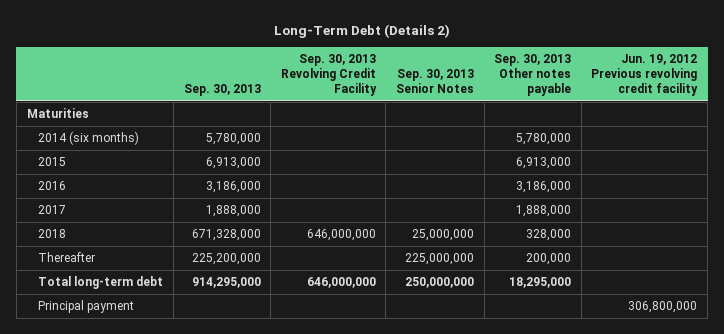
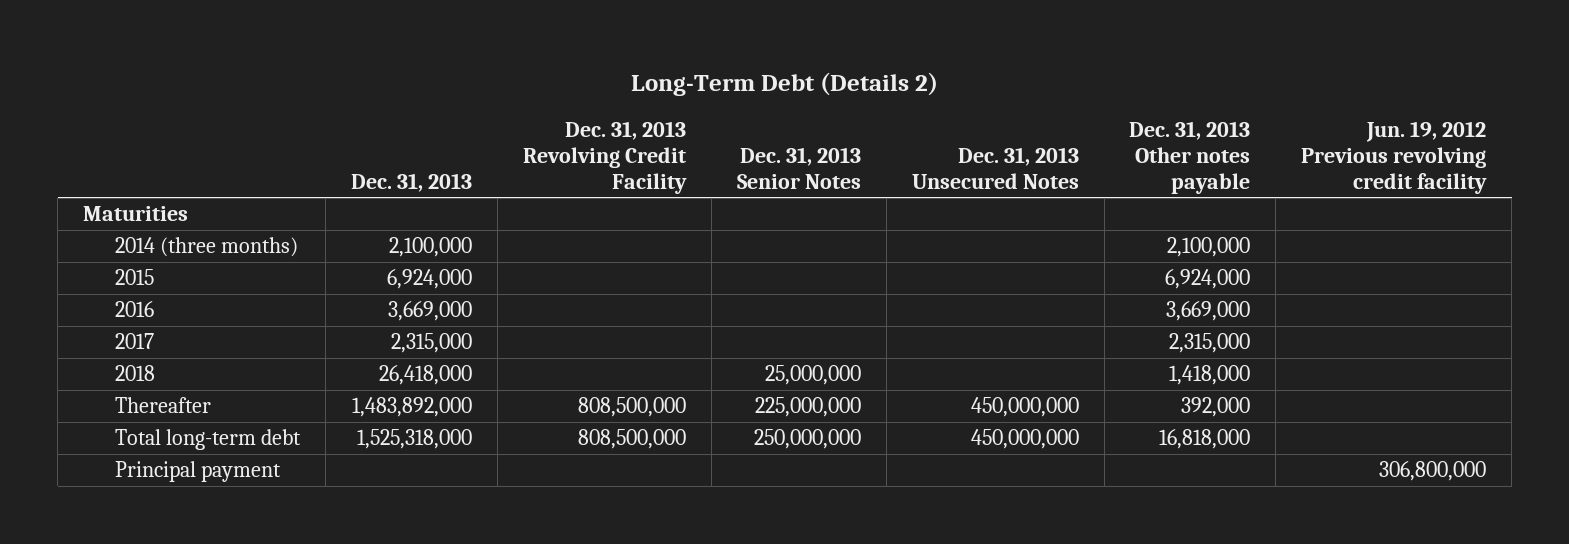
[183,84,261,97] Sep. 30, 2013 -> none
[280,53,377,97] Sep. 30, 2013 Revolving Credit Facility -> none
[396,68,475,94] Sep. 30, 2013 Senior Notes -> none
[494,53,572,97] Sep. 30, 2013 Other notes payable -> none
none -> [351,172,473,192] Dec. 31, 2013
none -> [522,120,687,194] Dec. 31, 2013 Revolving Credit Facility
none -> [736,146,861,189] Dec. 31, 2013 Senior Notes
none -> [911,146,1079,189] Dec. 31, 2013 Unsecured Notes
none -> [1129,120,1251,194] Dec. 31, 2013 Other notes payable
[38,130,140,145] 2014 (six months) -> [115,237,299,258] 2014 (three months)

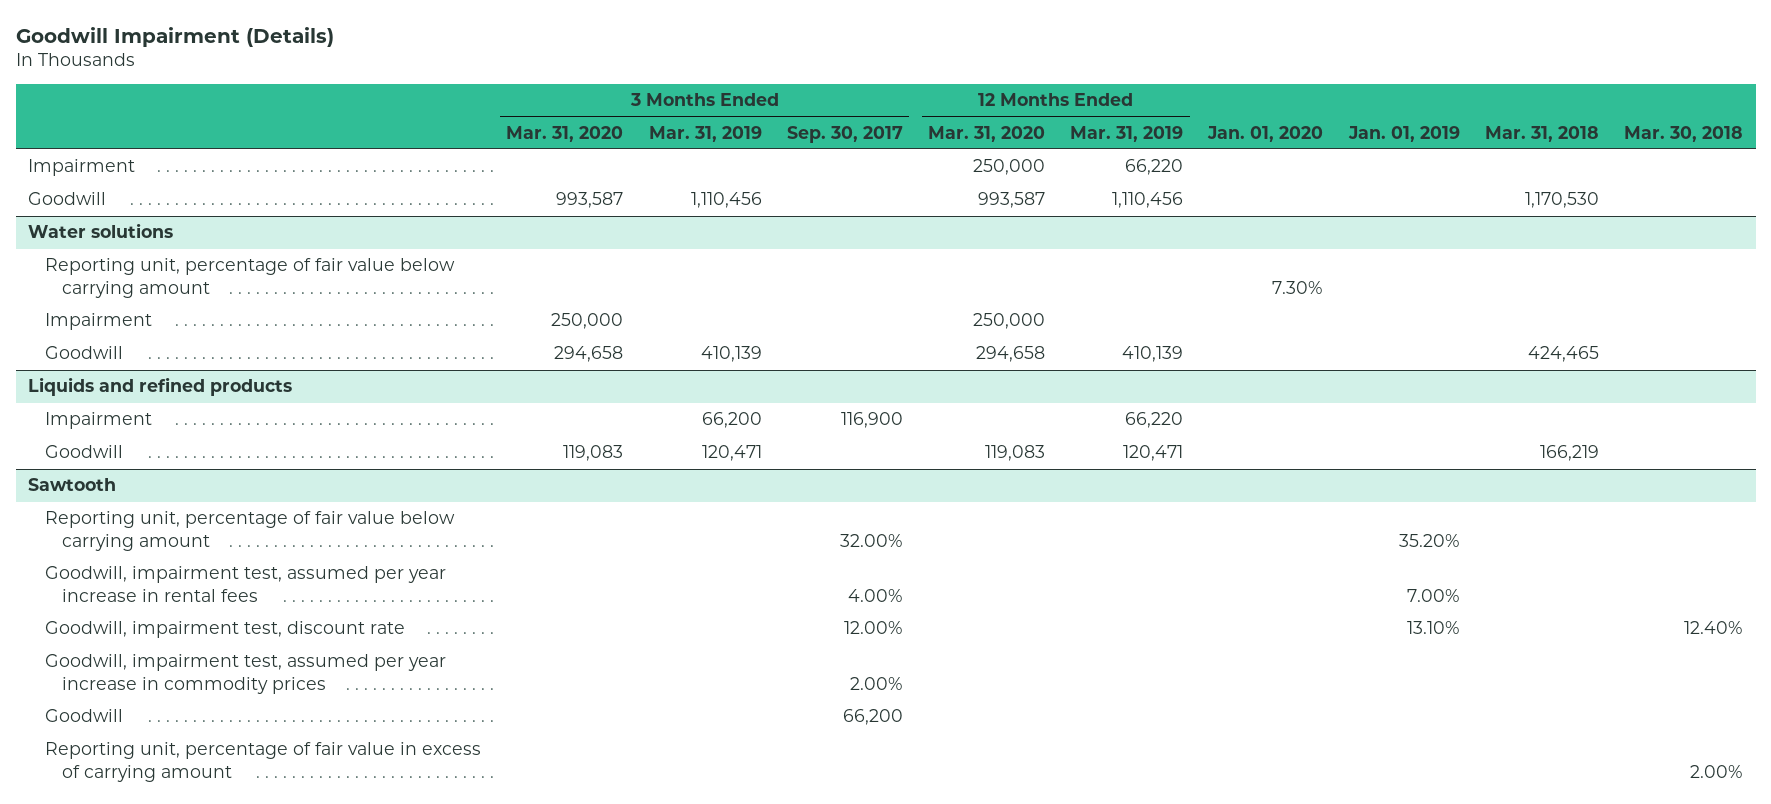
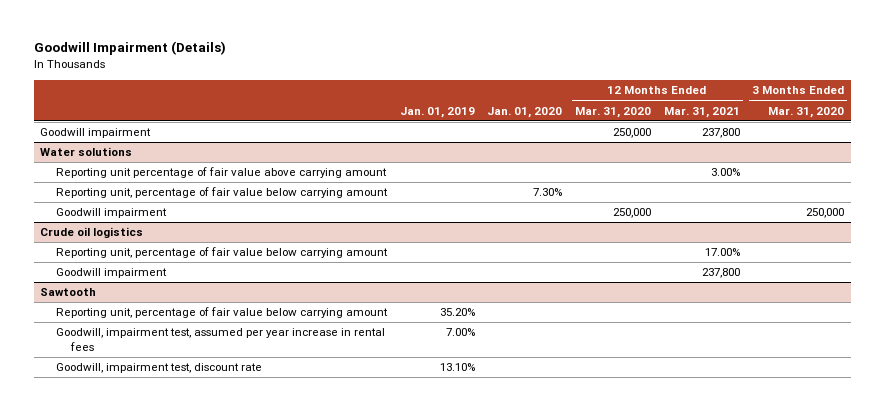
[648,125,762,142] Mar. 31, 2019 -> none
[786,125,903,143] Sep. 30, 2017 -> none
[1070,125,1184,142] Mar. 31, 2019 -> none
[1484,125,1599,142] Mar. 31, 2018 -> none
[1624,125,1744,142] Mar. 30, 2018 -> none
none -> [663,106,740,118] Mar. 31, 2021
[28,192,107,206] Goodwill -> none
[28,159,136,177] Impairment -> [40,128,152,139] Goodwill impairment
none -> [55,167,387,179] Reporting unit percentage of fair value above carrying amount
[45,346,124,360] Goodwill -> none
[28,377,293,397] Liquids and refined products -> none
[45,412,153,430] Impairment -> none
[45,445,124,459] Goodwill -> none
[45,313,153,331] Impairment -> [55,208,167,219] Goodwill impairment
none -> [40,227,144,239] Crude oil logistics
none -> [55,247,388,259] Reporting unit, percentage of fair value below carrying amount
none -> [55,268,167,279] Goodwill impairment
[45,654,447,694] Goodwill, impairment test, assumed per year increase in commodity prices -> none
[45,709,124,723] Goodwill -> none
[45,742,482,782] Reporting unit, percentage of fair value in excess of carrying amount -> none

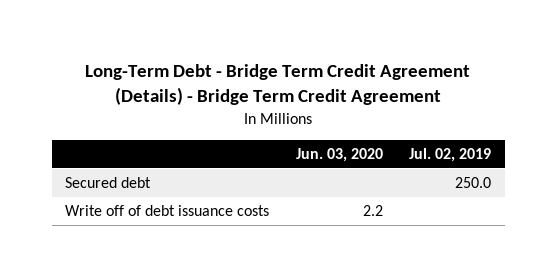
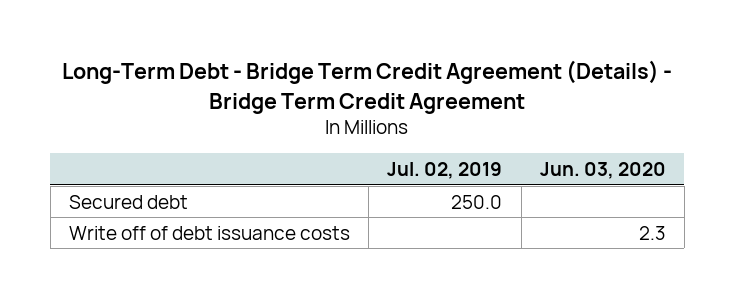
[362,205,383,217] 2.2 -> [638,225,666,240] 2.3

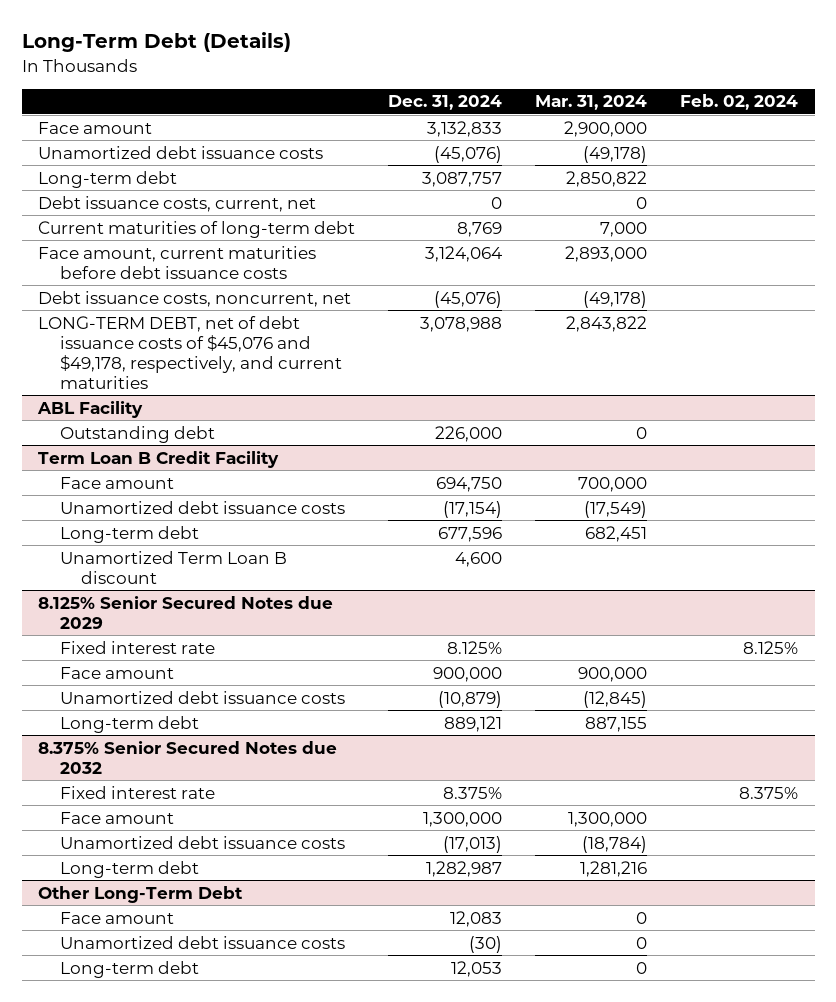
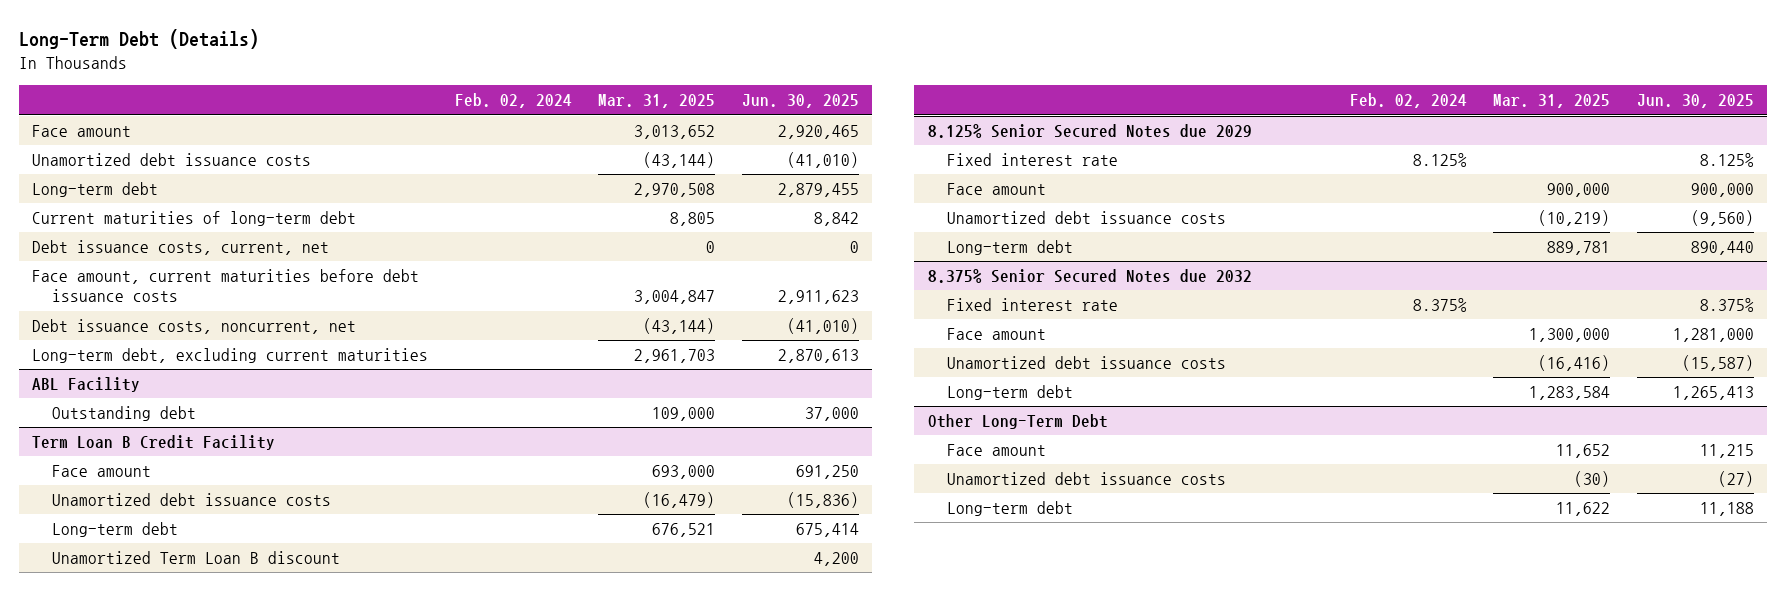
[388,95,503,111] Dec. 31, 2024 -> none
[535,95,648,111] Mar. 31, 2024 -> none
none -> [598,94,716,109] Mar. 31, 2025
none -> [741,94,859,109] Jun. 30, 2025
[38,195,317,212] Debt issuance costs, current, net -> [32,240,330,256] Debt issuance costs, current, net
[38,315,342,389] LONG-TERM DEBT, net of debt issuance costs of $45,076 and $49,178, respectively, and current maturities -> [32,348,429,364] Long-term debt, excluding current maturities

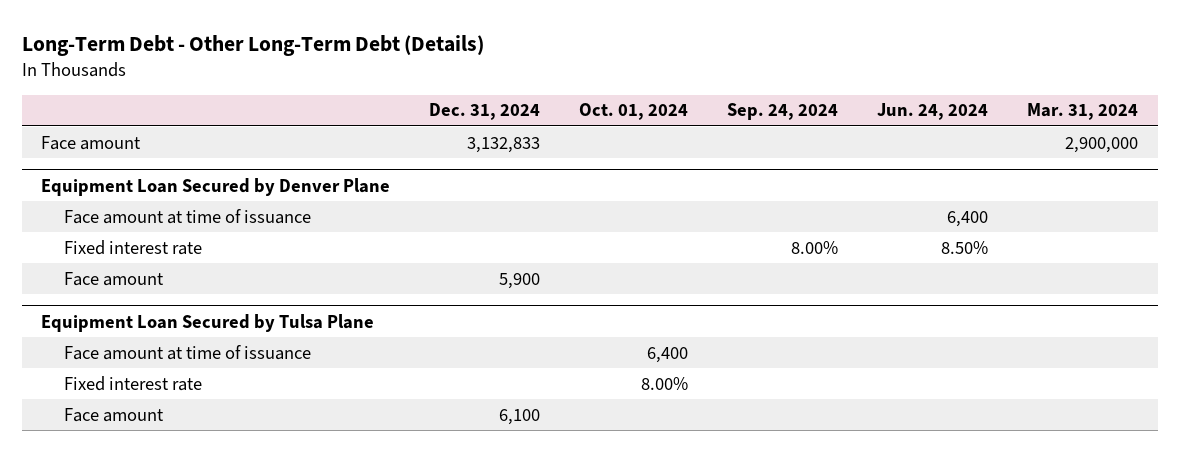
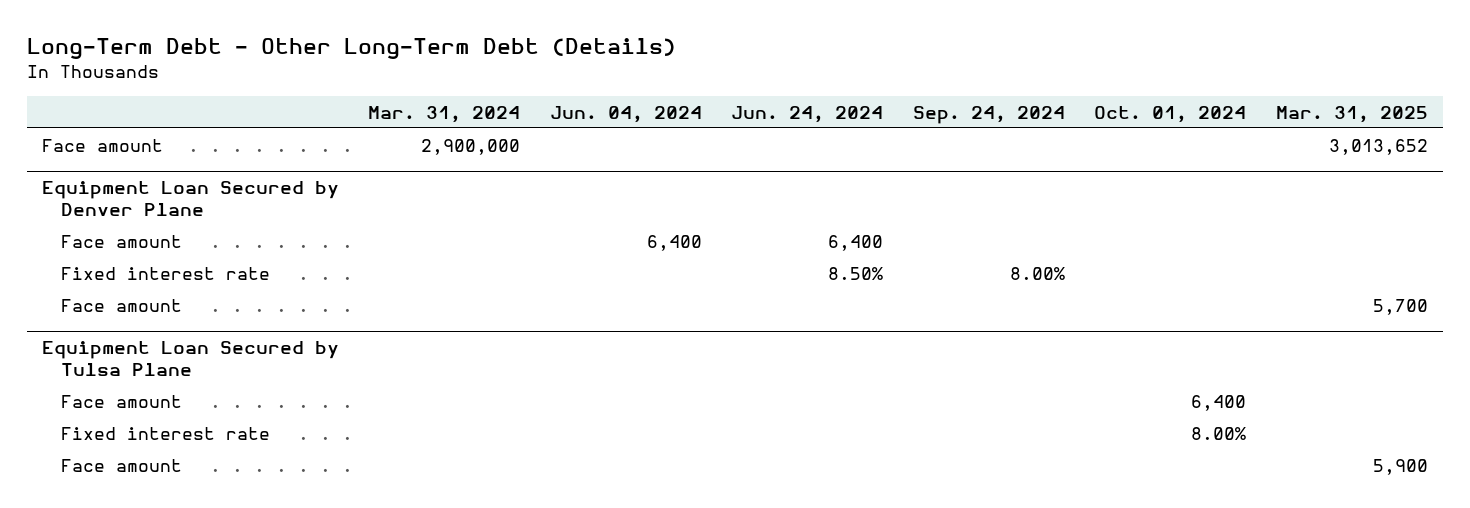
[429,103,541,121] Dec. 31, 2024 -> none
none -> [549,105,702,123] Jun. 04, 2024
none -> [1275,105,1428,123] Mar. 31, 2025
[64,208,312,224] Face amount at time of issuance -> [60,234,182,248] Face amount
[64,344,312,360] Face amount at time of issuance -> [60,394,182,408] Face amount

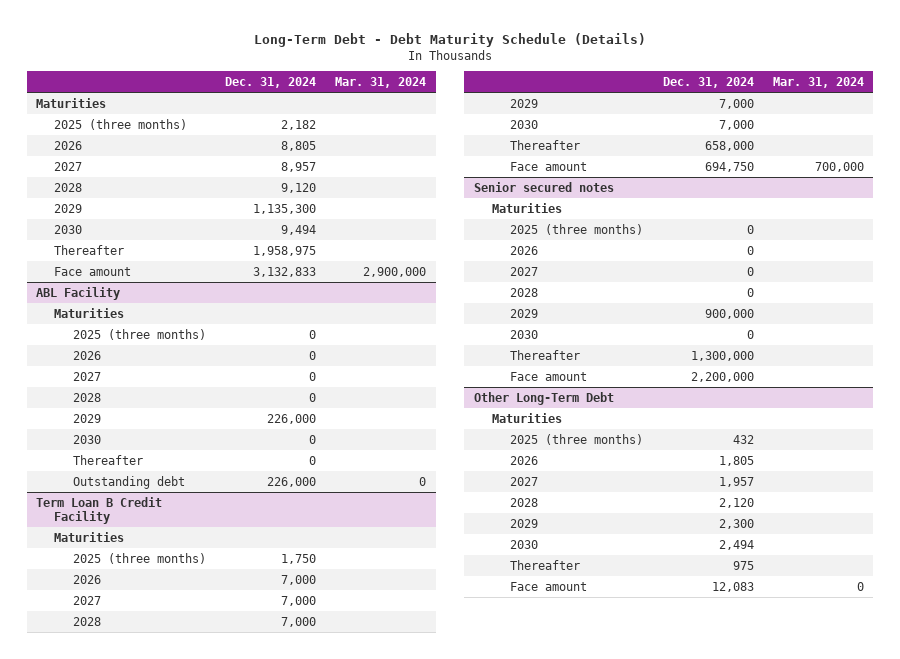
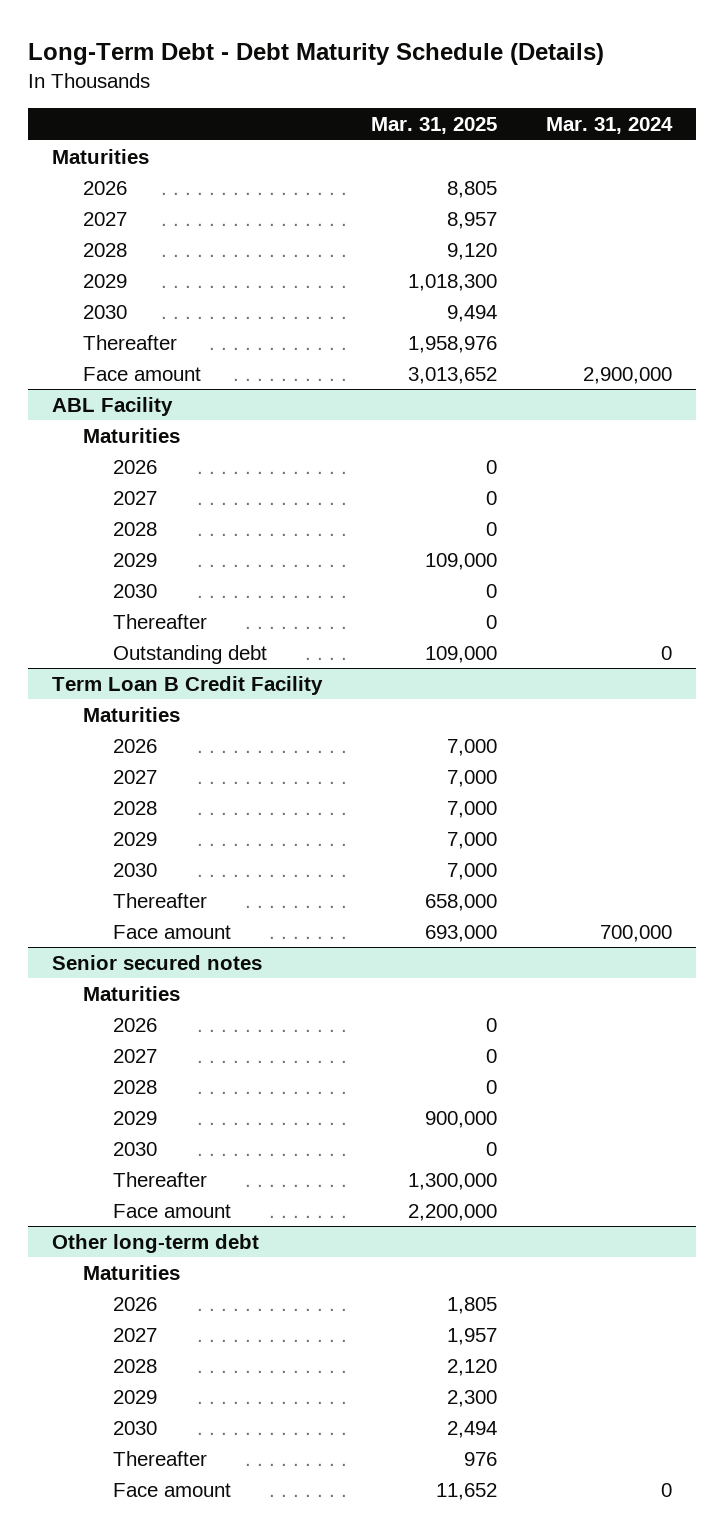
[224,76,316,88] Dec. 31, 2024 -> none
none -> [370,117,497,135] Mar. 31, 2025
[54,118,188,130] 2025 (three months) -> none
[72,328,206,340] 2025 (three months) -> none
[72,552,206,564] 2025 (three months) -> none
[510,223,644,235] 2025 (three months) -> none
[473,391,614,405] Other Long-Term Debt -> [52,1233,260,1253] Other long-term debt
[510,433,644,445] 2025 (three months) -> none

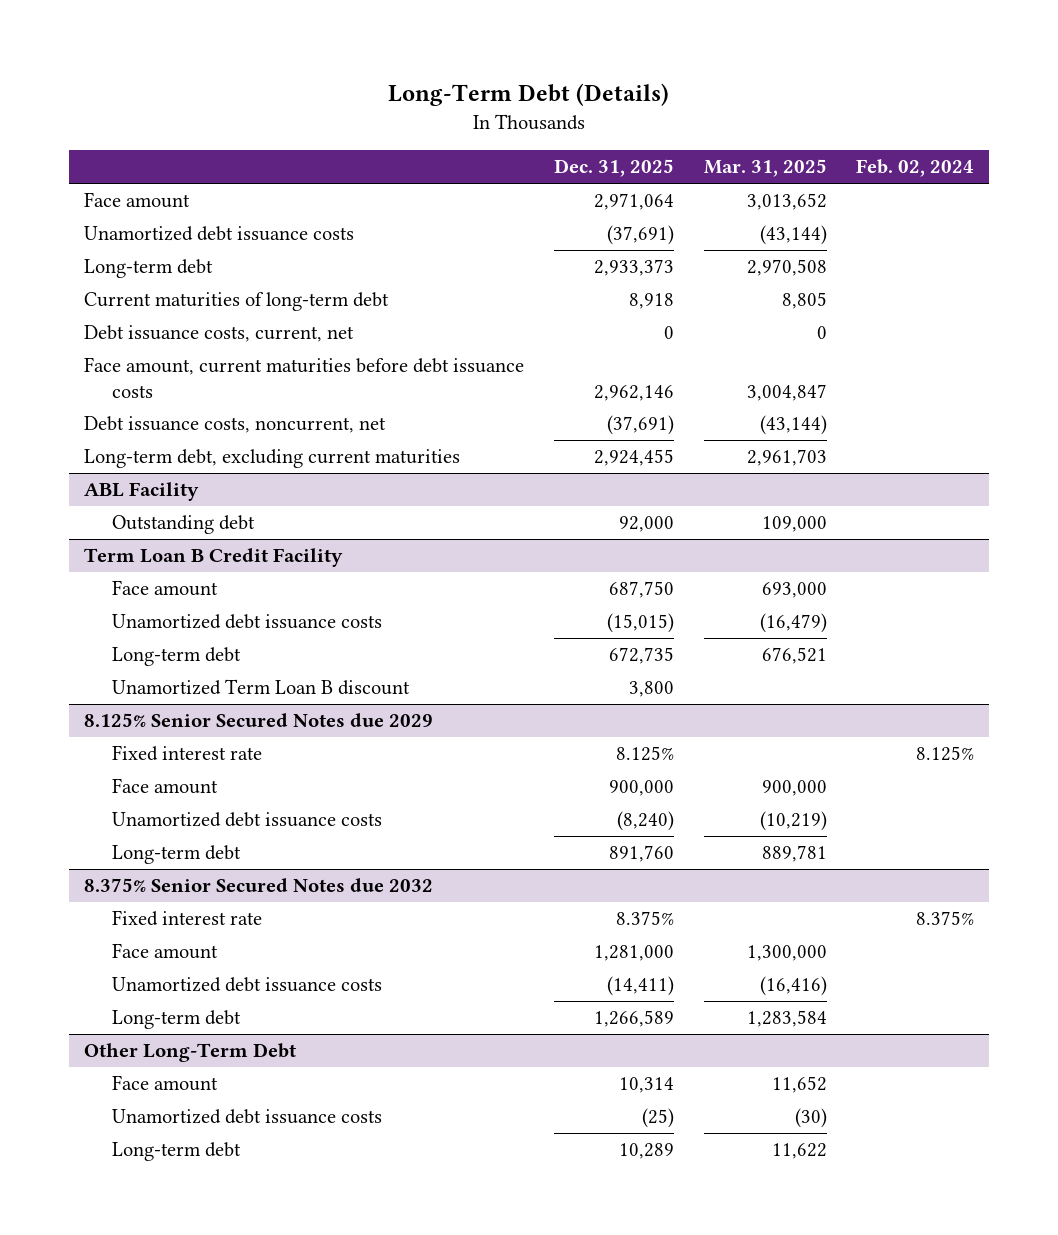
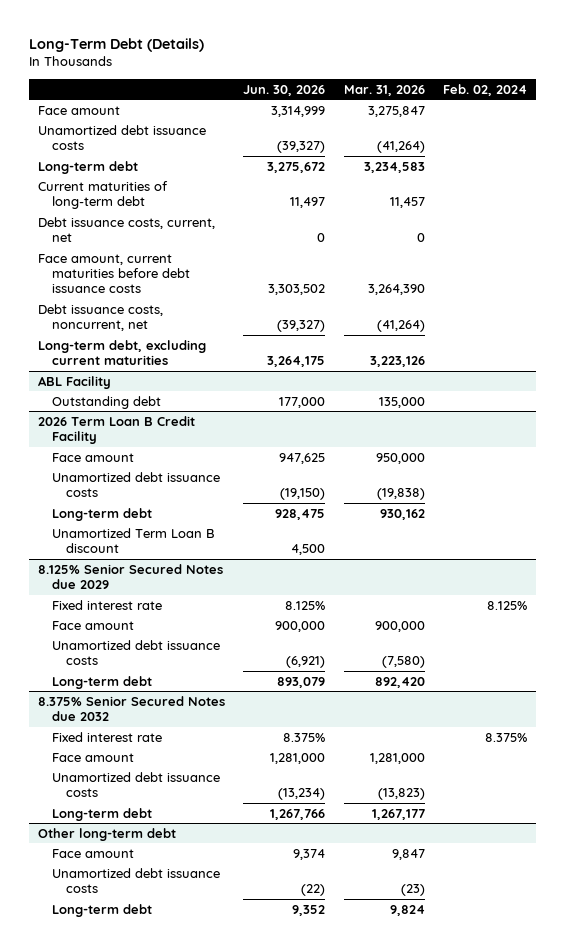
[553,159,674,178] Dec. 31, 2025 -> none
[703,159,827,178] Mar. 31, 2025 -> none
none -> [243,84,326,96] Jun. 30, 2026
none -> [343,84,425,96] Mar. 31, 2026
[84,548,344,568] Term Loan B Credit Facility -> none
[112,580,219,597] Face amount -> none
[112,614,383,630] Unamortized debt issuance costs -> none
[112,647,242,667] Long-term debt -> none
[112,679,411,696] Unamortized Term Loan B discount -> none
none -> [38,415,196,444] 2026 Term Loan B Credit Facility
none -> [52,452,135,462] Face amount
none -> [52,471,221,497] Unamortized debt issuance costs
none -> [52,507,153,521] Long-term debt
none -> [52,527,215,553] Unamortized Term Loan B discount
[84,1043,297,1063] Other Long-Term Debt -> [38,827,177,841] Other long-term debt

